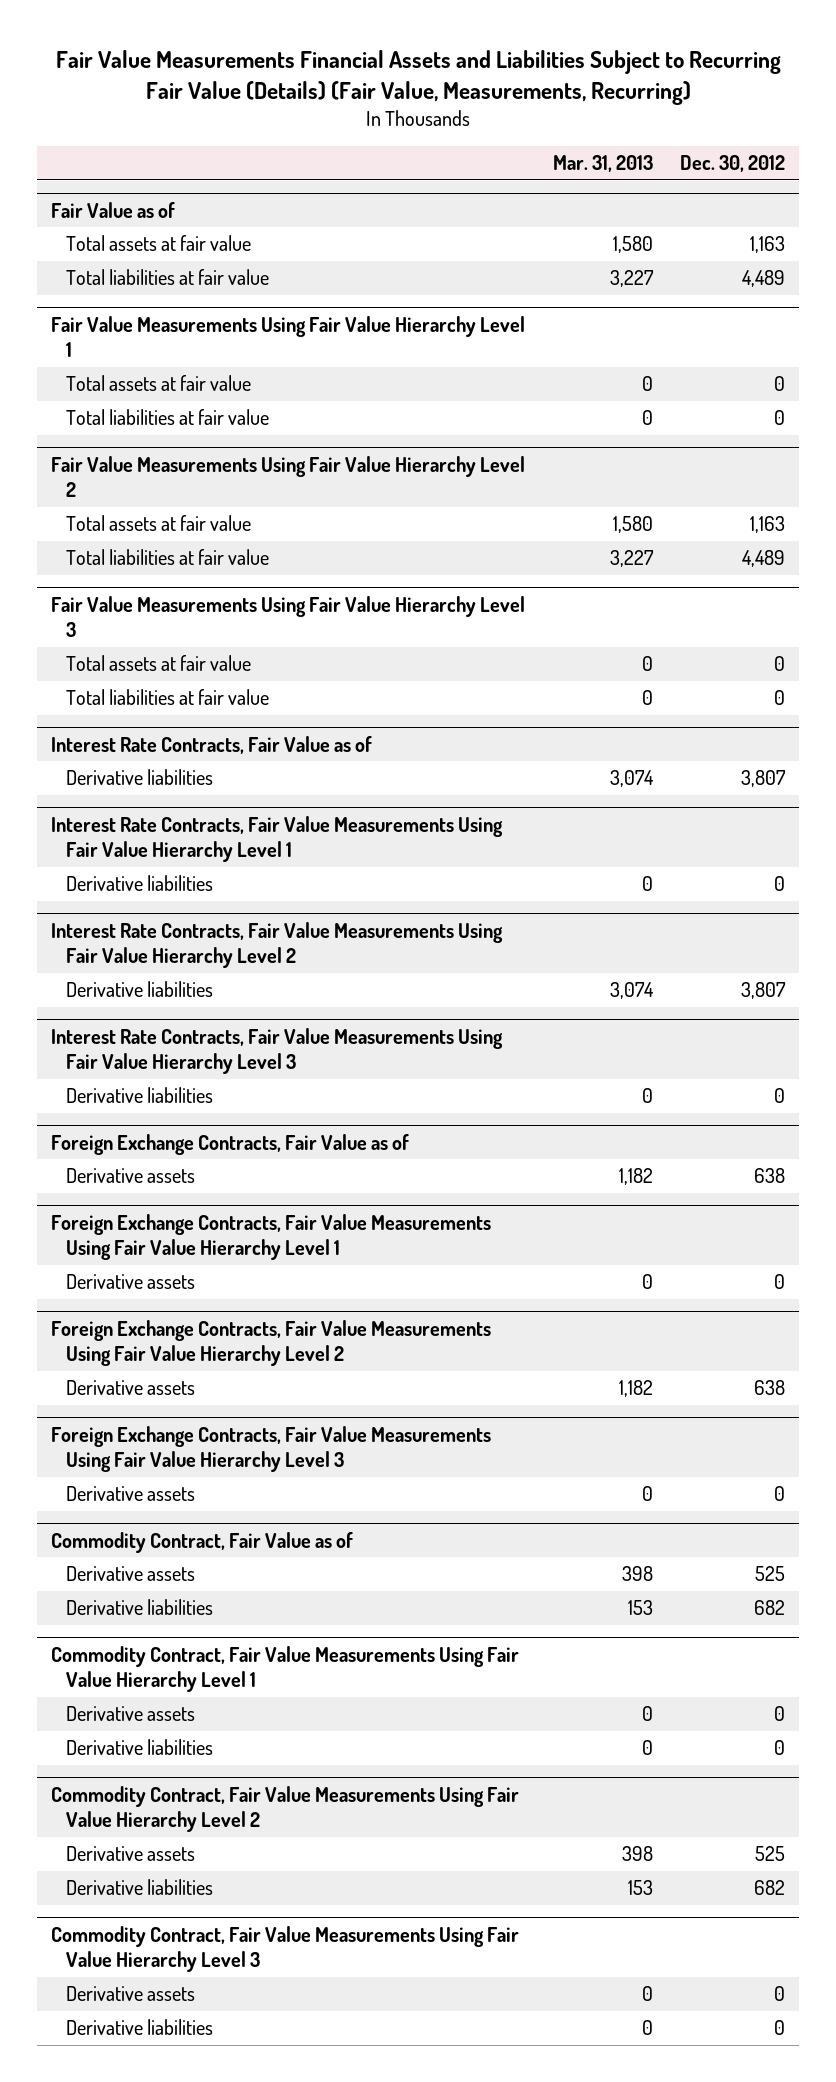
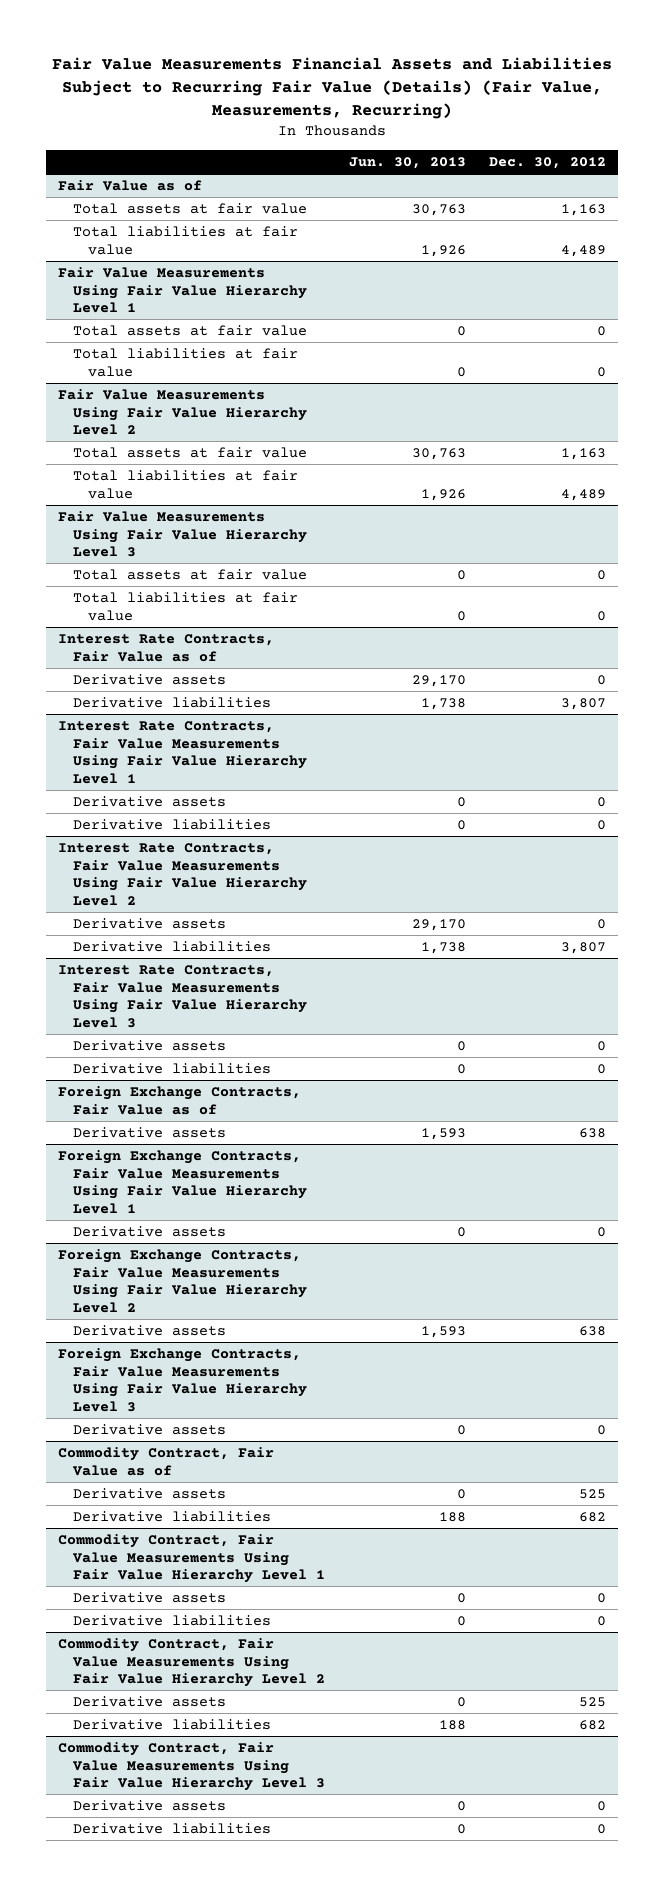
[552,155,653,173] Mar. 31, 2013 -> none
none -> [348,157,466,170] Jun. 30, 2013
none -> [73,673,227,685] Derivative assets
none -> [73,795,227,807] Derivative assets
none -> [73,917,227,929] Derivative assets
none -> [73,1039,227,1051] Derivative assets

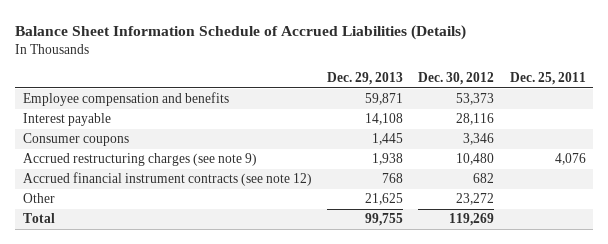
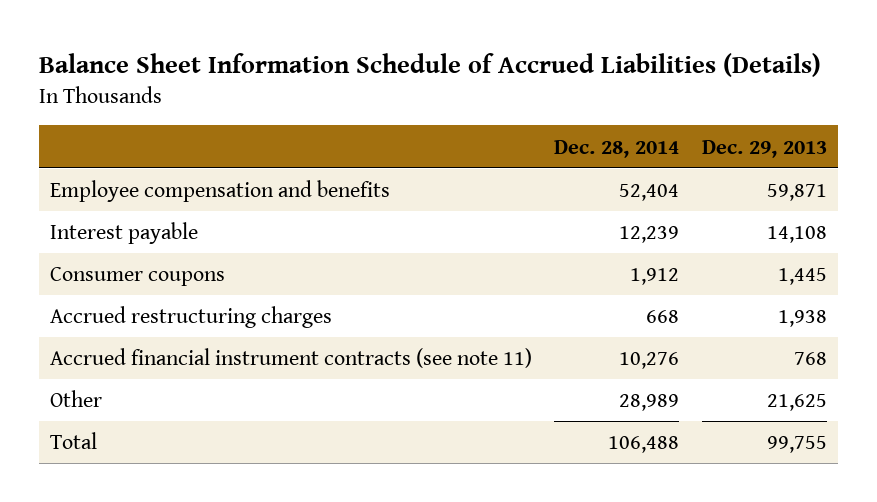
[418,71,495,85] Dec. 30, 2012 -> none
[509,71,586,85] Dec. 25, 2011 -> none
none -> [554,139,680,158] Dec. 28, 2014
[22,153,257,167] Accrued restructuring charges (see note 9) -> [49,306,332,329] Accrued restructuring charges
[22,172,312,187] Accrued financial instrument contracts (see note 12) -> [49,348,532,369] Accrued financial instrument contracts (see note 11)

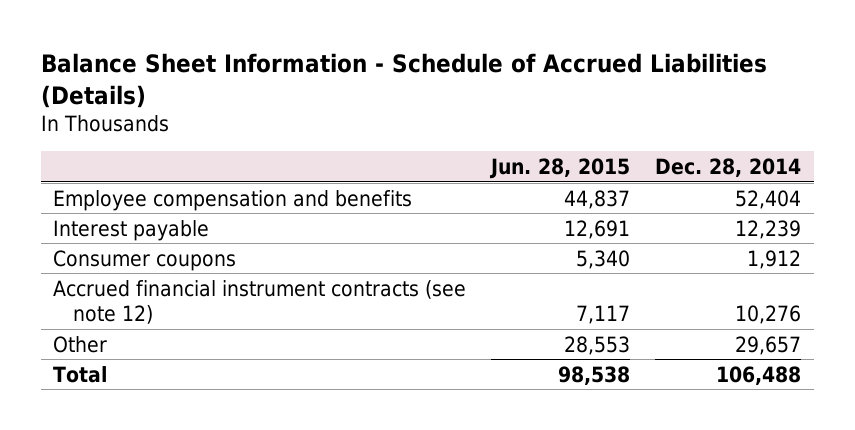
[38,53,821,78] Balance Sheet Information Schedule of Accrued Liabilities (Details) -> [40,53,767,108] Balance Sheet Information - Schedule of Accrued Liabilities (Details)
[701,139,827,158] Dec. 29, 2013 -> none
none -> [489,158,631,180] Jun. 28, 2015
[49,306,332,329] Accrued restructuring charges -> none
[49,348,532,369] Accrued financial instrument contracts (see note 11) -> [53,279,467,324] Accrued financial instrument contracts (see note 12)
[619,394,680,412] 28,989 -> [735,335,802,355] 29,657

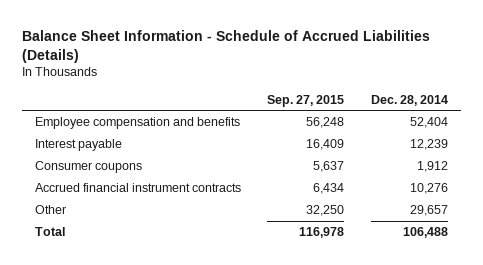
[489,158,631,180] Jun. 28, 2015 -> none
none -> [267,94,345,107] Sep. 27, 2015
[53,279,467,324] Accrued financial instrument contracts (see note 12) -> [34,183,241,193] Accrued financial instrument contracts

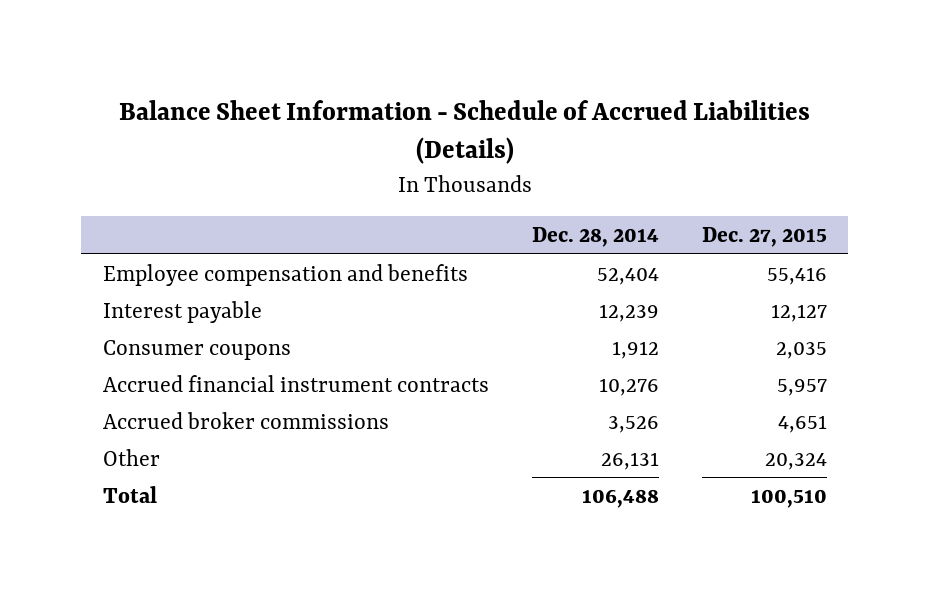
[267,94,345,107] Sep. 27, 2015 -> none
none -> [701,227,827,248] Dec. 27, 2015
none -> [102,411,389,429] Accrued broker commissions
[409,205,448,217] 29,657 -> [600,451,659,470] 26,131

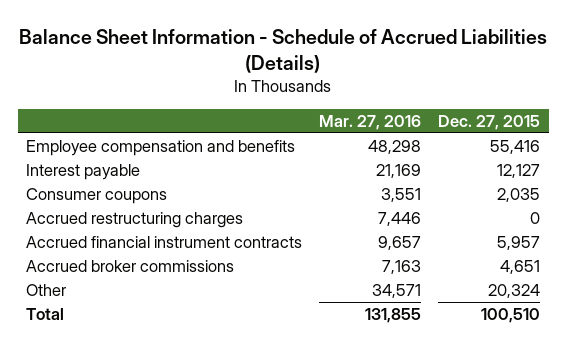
[531,227,659,248] Dec. 28, 2014 -> none
none -> [319,114,422,130] Mar. 27, 2016
none -> [26,212,244,229] Accrued restructuring charges

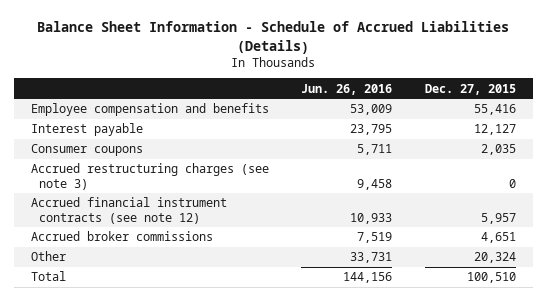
[319,114,422,130] Mar. 27, 2016 -> none
none -> [301,83,393,95] Jun. 26, 2016
[26,212,244,229] Accrued restructuring charges -> [30,163,269,190] Accrued restructuring charges (see note 3)
[26,236,303,249] Accrued financial instrument contracts -> [30,197,227,224] Accrued financial instrument contracts (see note 12)

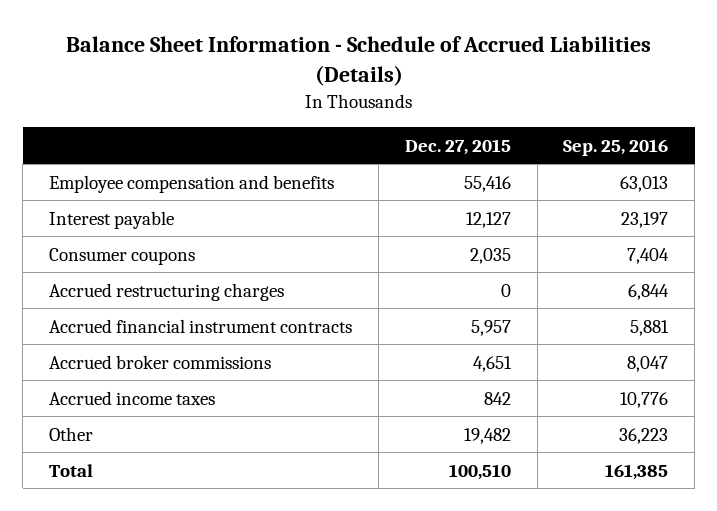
[301,83,393,95] Jun. 26, 2016 -> none
none -> [563,138,669,156] Sep. 25, 2016
[30,163,269,190] Accrued restructuring charges (see note 3) -> [48,282,284,301] Accrued restructuring charges
[30,197,227,224] Accrued financial instrument contracts (see note 12) -> [48,318,352,333] Accrued financial instrument contracts
none -> [48,390,215,405] Accrued income taxes
[474,252,517,264] 20,324 -> [463,427,511,444] 19,482

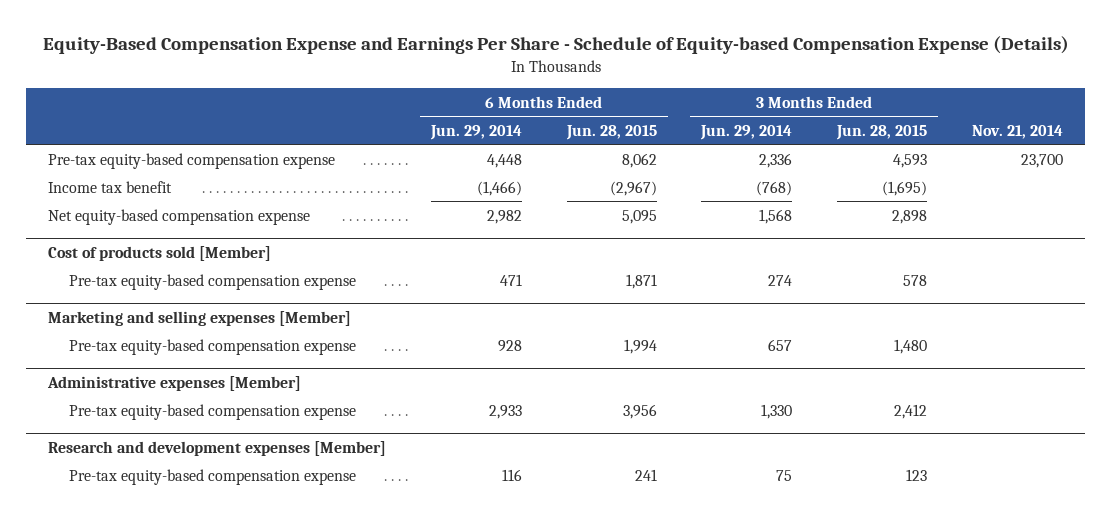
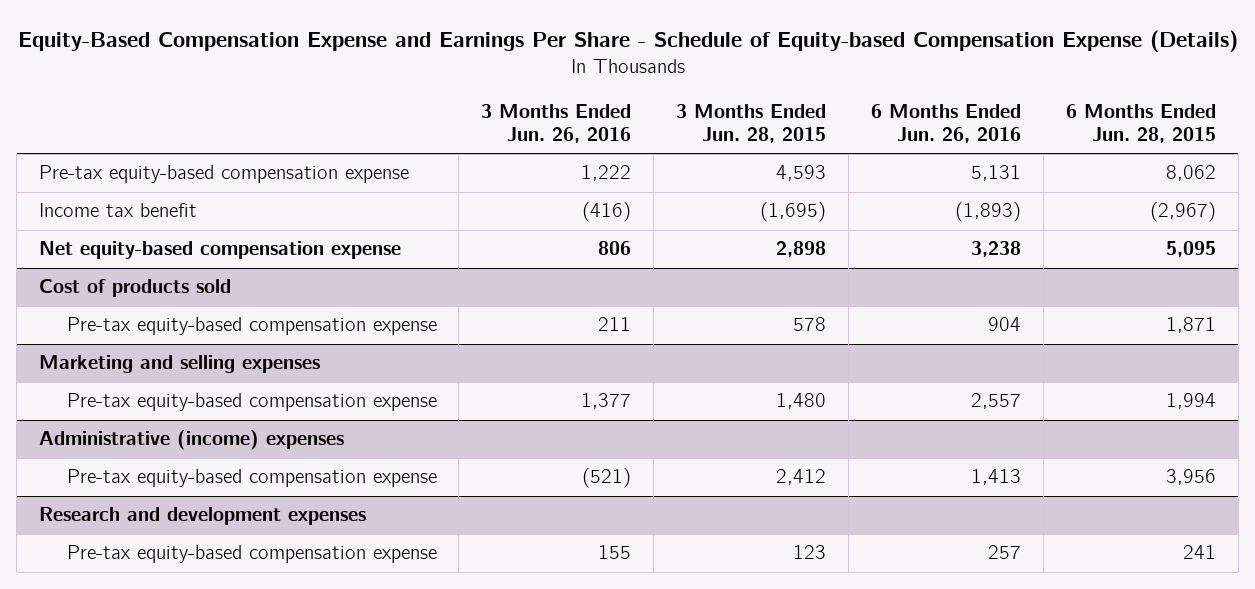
[429,124,522,140] Jun. 29, 2014 -> none
[700,124,793,140] Jun. 29, 2014 -> none
[971,124,1063,139] Nov. 21, 2014 -> none
none -> [481,103,632,144] 3 Months Ended Jun. 26, 2016
none -> [871,103,1022,144] 6 Months Ended Jun. 26, 2016
[48,245,272,261] Cost of products sold [Member] -> [39,279,232,298] Cost of products sold
[48,310,352,326] Marketing and selling expenses [Member] -> [39,355,321,374] Marketing and selling expenses
[47,375,302,391] Administrative expenses [Member] -> [39,430,345,451] Administrative (income) expenses
[48,440,387,456] Research and development expenses [Member] -> [39,507,367,526] Research and development expenses

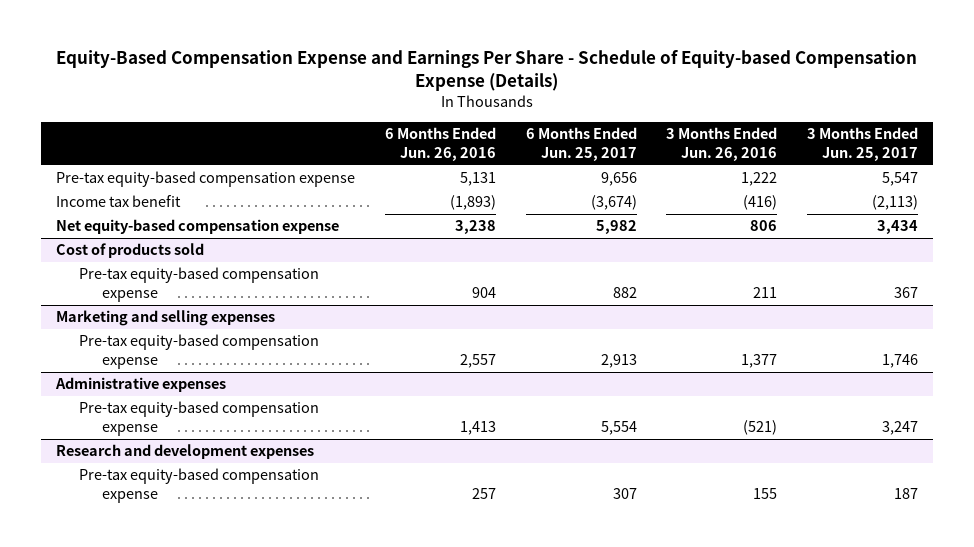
[676,103,827,144] 3 Months Ended Jun. 28, 2015 -> none
[1066,103,1217,144] 6 Months Ended Jun. 28, 2015 -> none
none -> [525,126,637,162] 6 Months Ended Jun. 25, 2017
none -> [806,126,918,162] 3 Months Ended Jun. 25, 2017
[39,430,345,451] Administrative (income) expenses -> [55,377,227,393] Administrative expenses

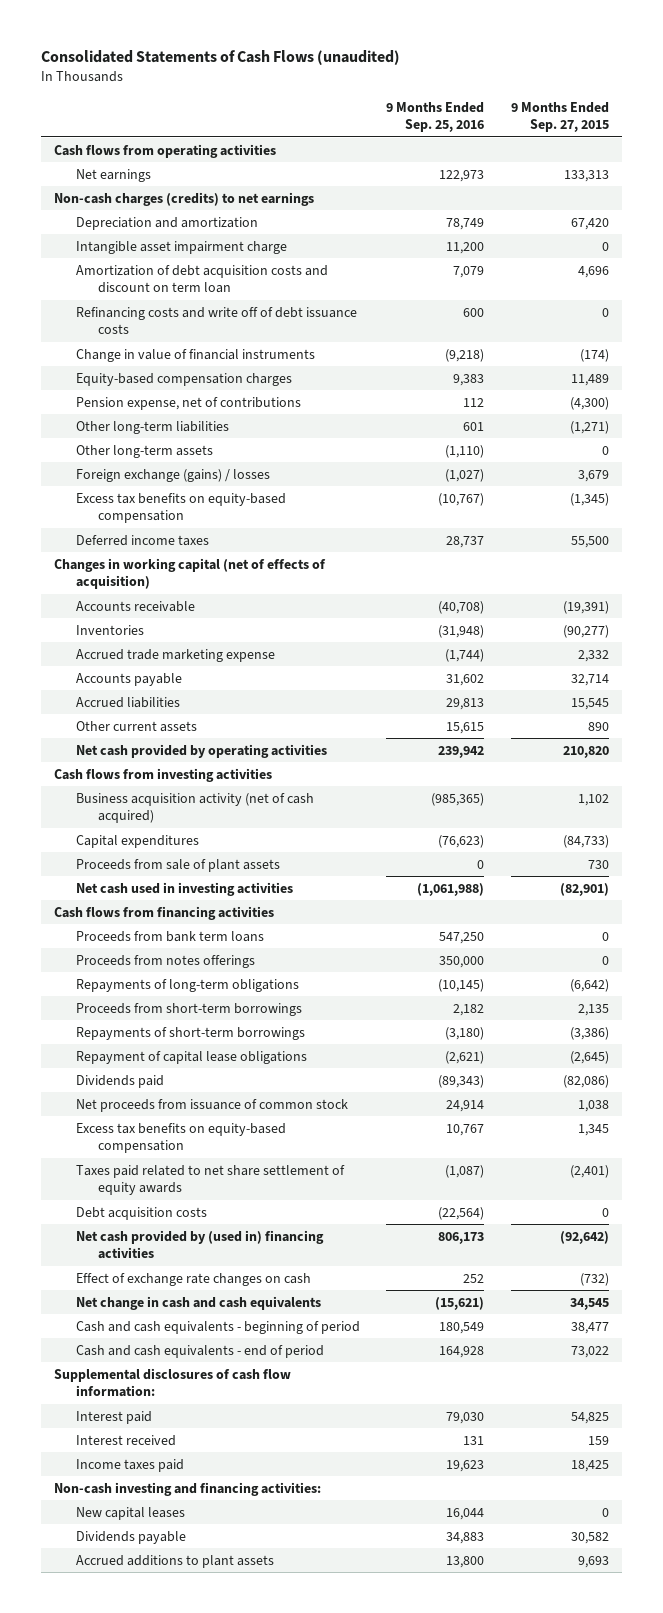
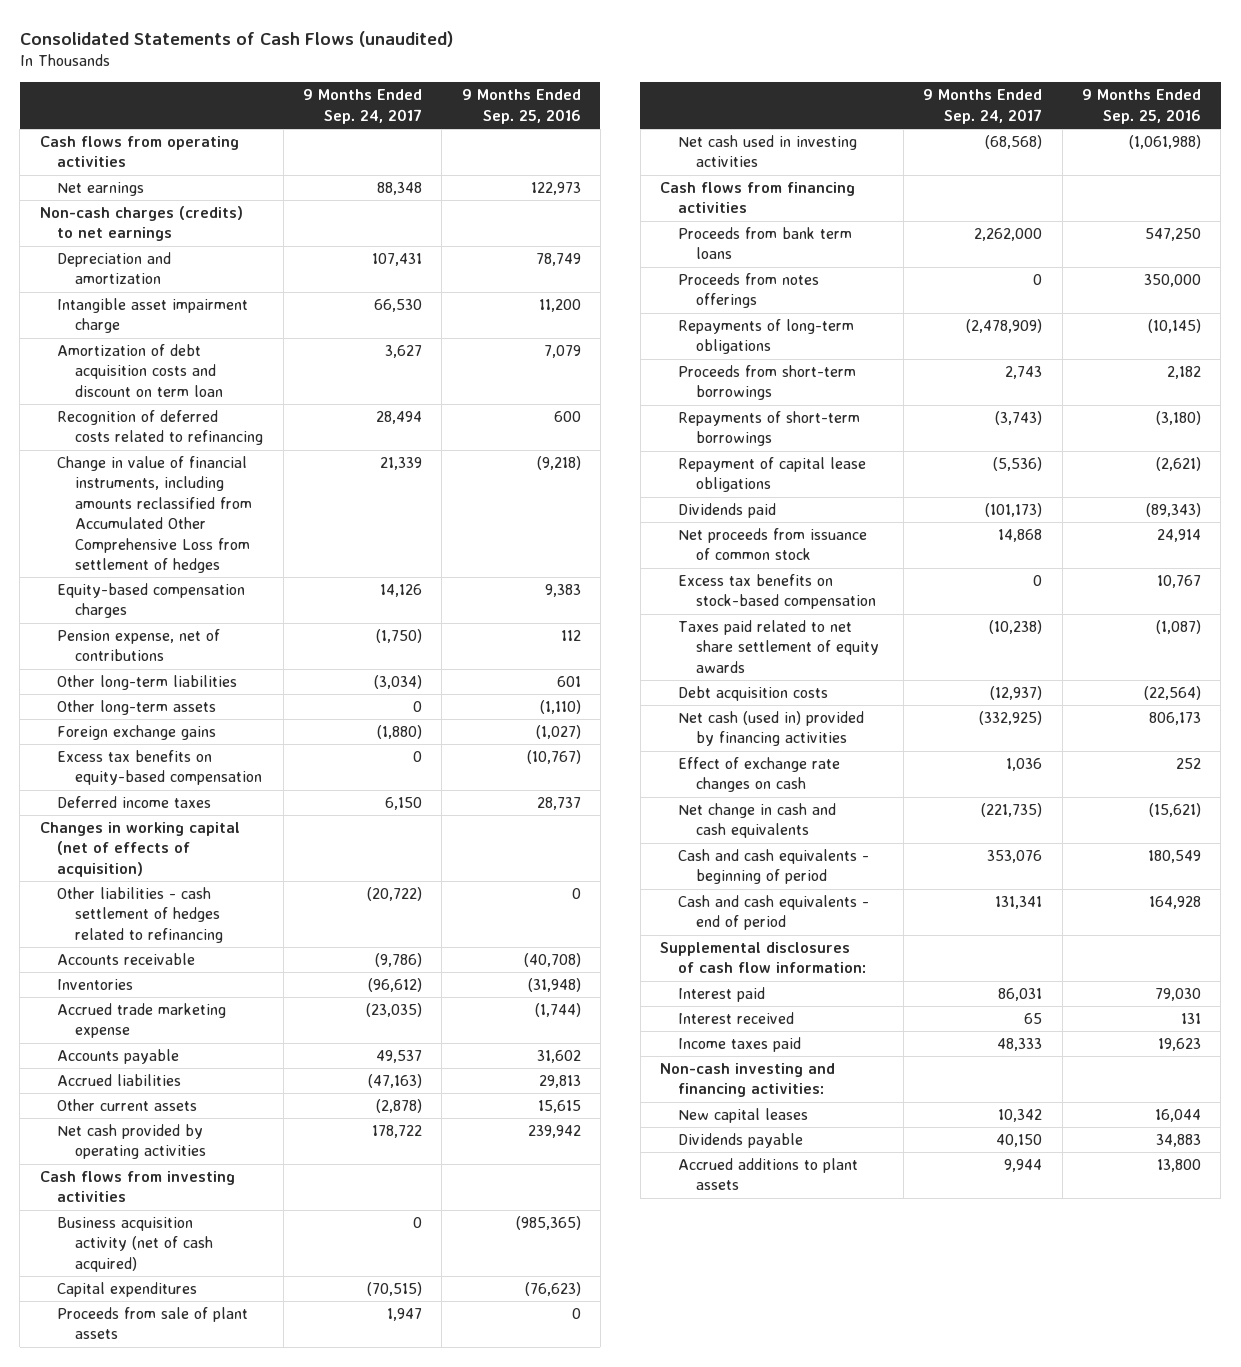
[510,101,609,133] 9 Months Ended Sep. 27, 2015 -> none
none -> [302,89,422,124] 9 Months Ended Sep. 24, 2017
[75,306,357,335] Refinancing costs and write off of debt issuance costs -> none
none -> [57,409,264,446] Recognition of deferred costs related to refinancing
[75,348,315,362] Change in value of financial instruments -> [57,455,253,574] Change in value of financial instruments, including amounts reclassified from Accumulated Other Comprehensive Loss from settlement of hedges
[75,468,270,482] Foreign exchange (gains) / losses -> [57,724,217,740] Foreign exchange gains
none -> [57,886,224,943] Other liabilities - cash settlement of hedges related to refinancing
[75,1122,286,1154] Excess tax benefits on equity-based compensation -> [677,573,876,610] Excess tax benefits on stock-based compensation
[75,1229,324,1260] Net cash provided by (used in) financing activities -> [677,710,864,747] Net cash (used in) provided by financing activities

